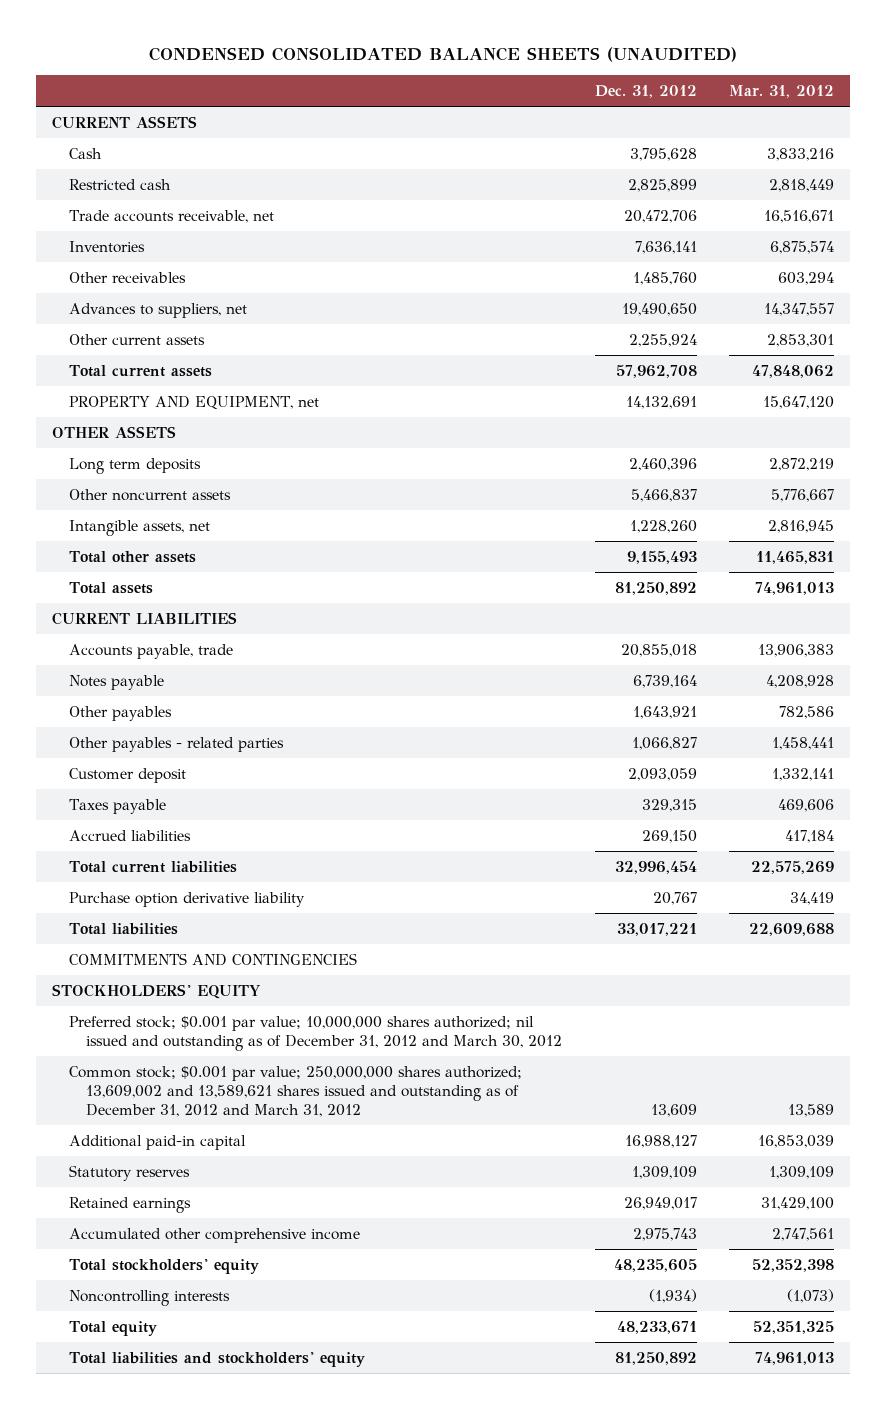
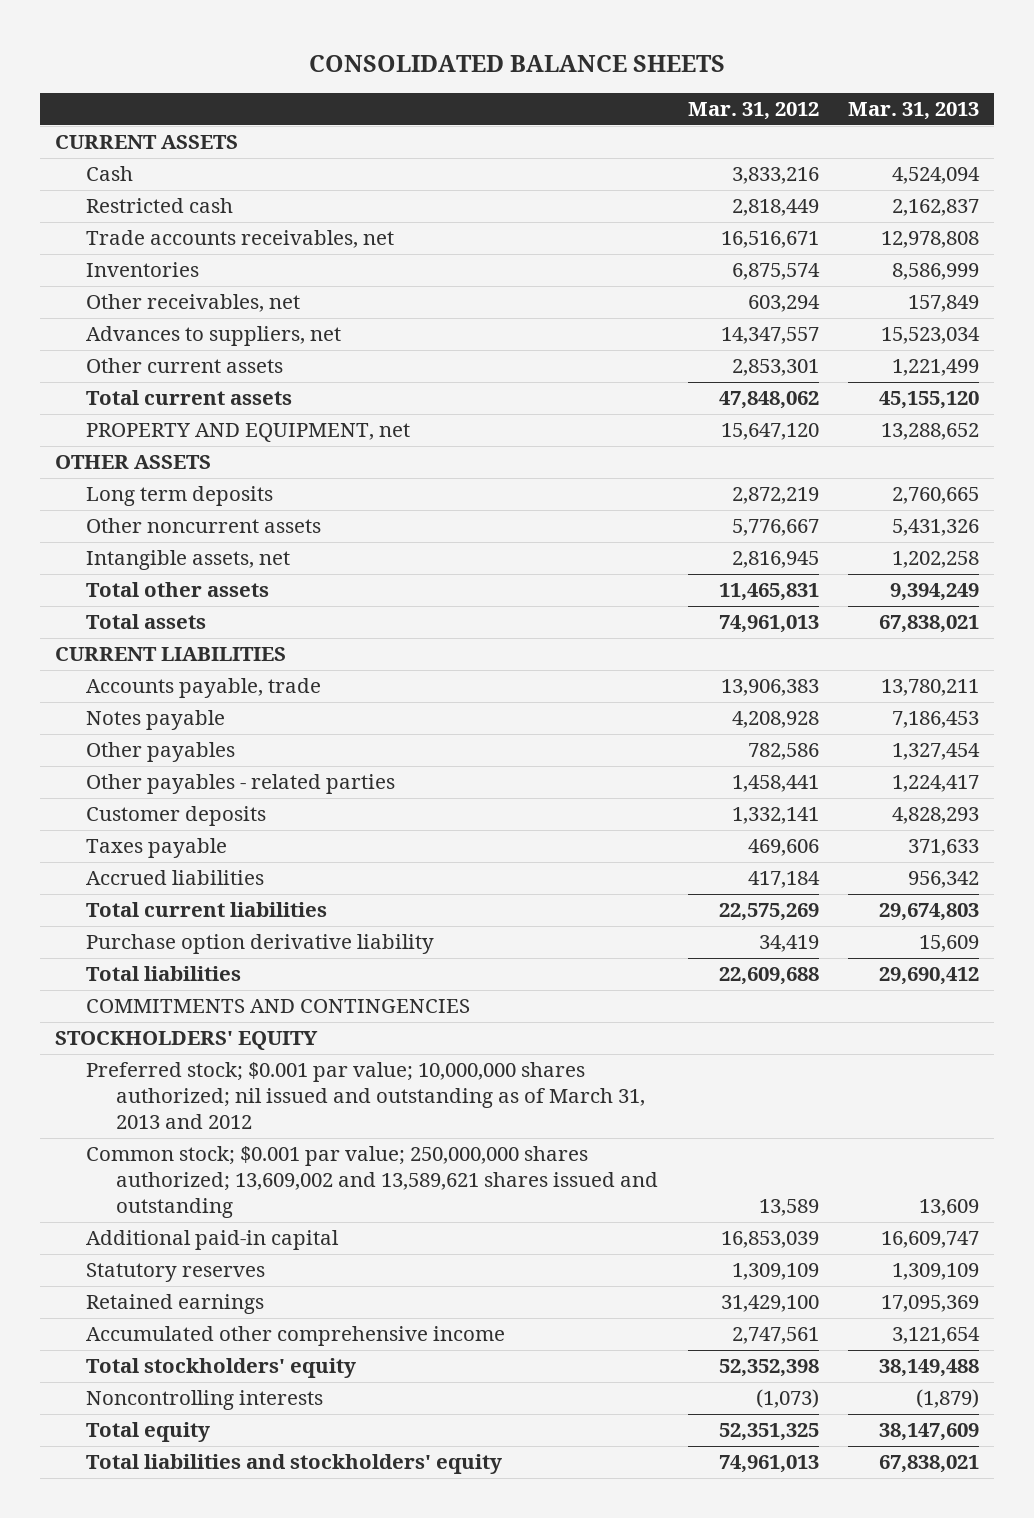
[149,47,738,63] CONDENSED CONSOLIDATED BALANCE SHEETS (UNAUDITED) -> [309,55,726,73] CONSOLIDATED BALANCE SHEETS
[594,85,697,99] Dec. 31, 2012 -> none
none -> [848,102,980,121] Mar. 31, 2013
[69,209,275,223] Trade accounts receivable, net -> [85,230,394,249] Trade accounts receivables, net
[69,271,187,283] Other receivables -> [85,294,300,313] Other receivables, net
[69,767,187,783] Customer deposit -> [85,806,266,827] Customer deposits
[69,1015,563,1051] Preferred stock; $0.001 par value; 10,000,000 shares authorized; nil issued and outstanding as of December 31, 2012 and March 30, 2012 -> [85,1062,646,1130] Preferred stock; $0.001 par value; 10,000,000 shares authorized; nil issued and outstanding as of March 31, 2013 and 2012
[69,1065,523,1118] Common stock; $0.001 par value; 250,000,000 shares authorized; 13,609,002 and 13,589,621 shares issued and outstanding as of December 31, 2012 and March 31, 2012 -> [85,1146,659,1219] Common stock; $0.001 par value; 250,000,000 shares authorized; 13,609,002 and 13,589,621 shares issued and outstanding

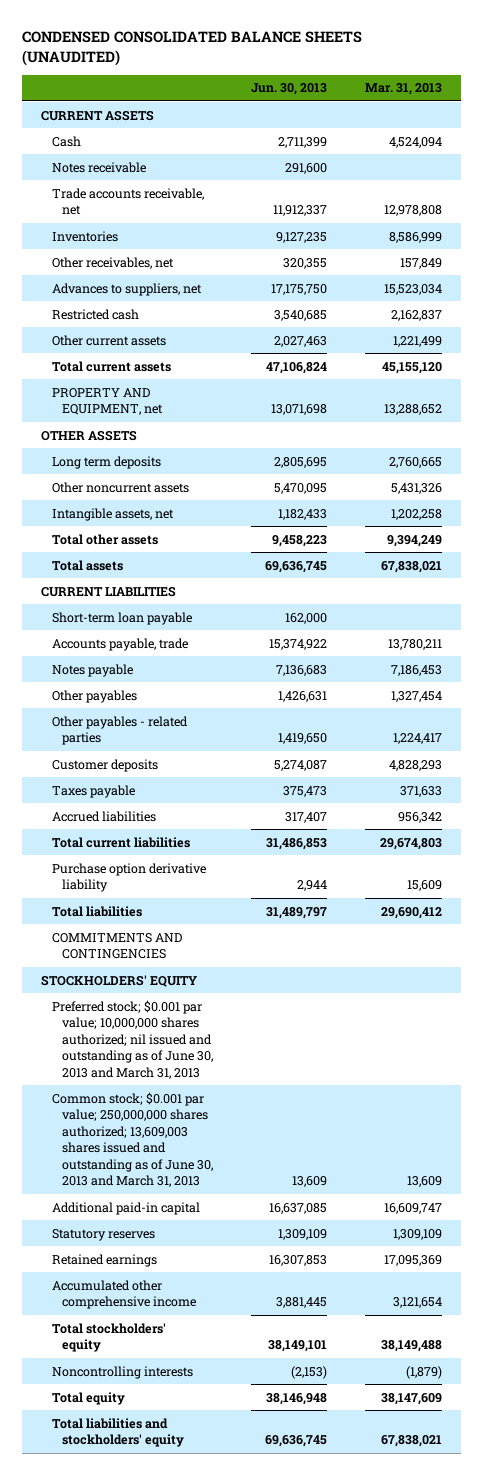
[309,55,726,73] CONSOLIDATED BALANCE SHEETS -> [22,31,363,66] CONDENSED CONSOLIDATED BALANCE SHEETS (UNAUDITED)
[687,102,819,121] Mar. 31, 2012 -> none
none -> [251,83,328,96] Jun. 30, 2013
none -> [51,161,146,173] Notes receivable
[85,230,394,249] Trade accounts receivables, net -> [51,187,204,216] Trade accounts receivable, net
[85,198,233,214] Restricted cash -> [51,308,139,320] Restricted cash
none -> [51,611,192,625] Short-term loan payable
[85,1062,646,1130] Preferred stock; $0.001 par value; 10,000,000 shares authorized; nil issued and outstanding as of March 31, 2013 and 2012 -> [51,999,213,1079] Preferred stock; $0.001 par value; 10,000,000 shares authorized; nil issued and outstanding as of June 30, 2013 and March 31, 2013
[85,1146,659,1219] Common stock; $0.001 par value; 250,000,000 shares authorized; 13,609,002 and 13,589,621 shares issued and outstanding -> [51,1091,213,1188] Common stock; $0.001 par value; 250,000,000 shares authorized; 13,609,003 shares issued and outstanding as of June 30, 2013 and March 31, 2013

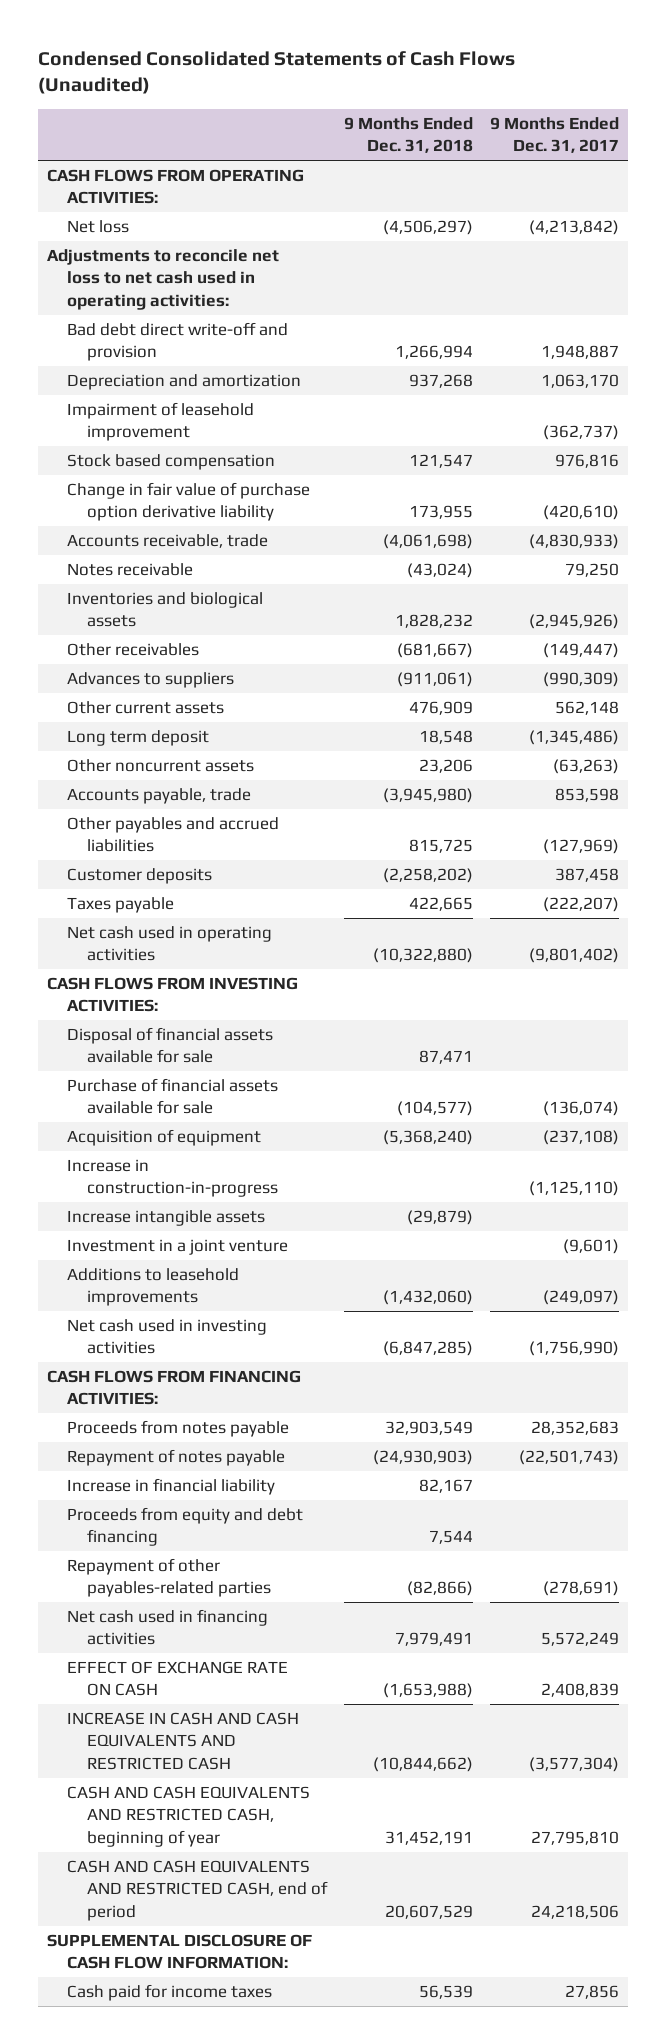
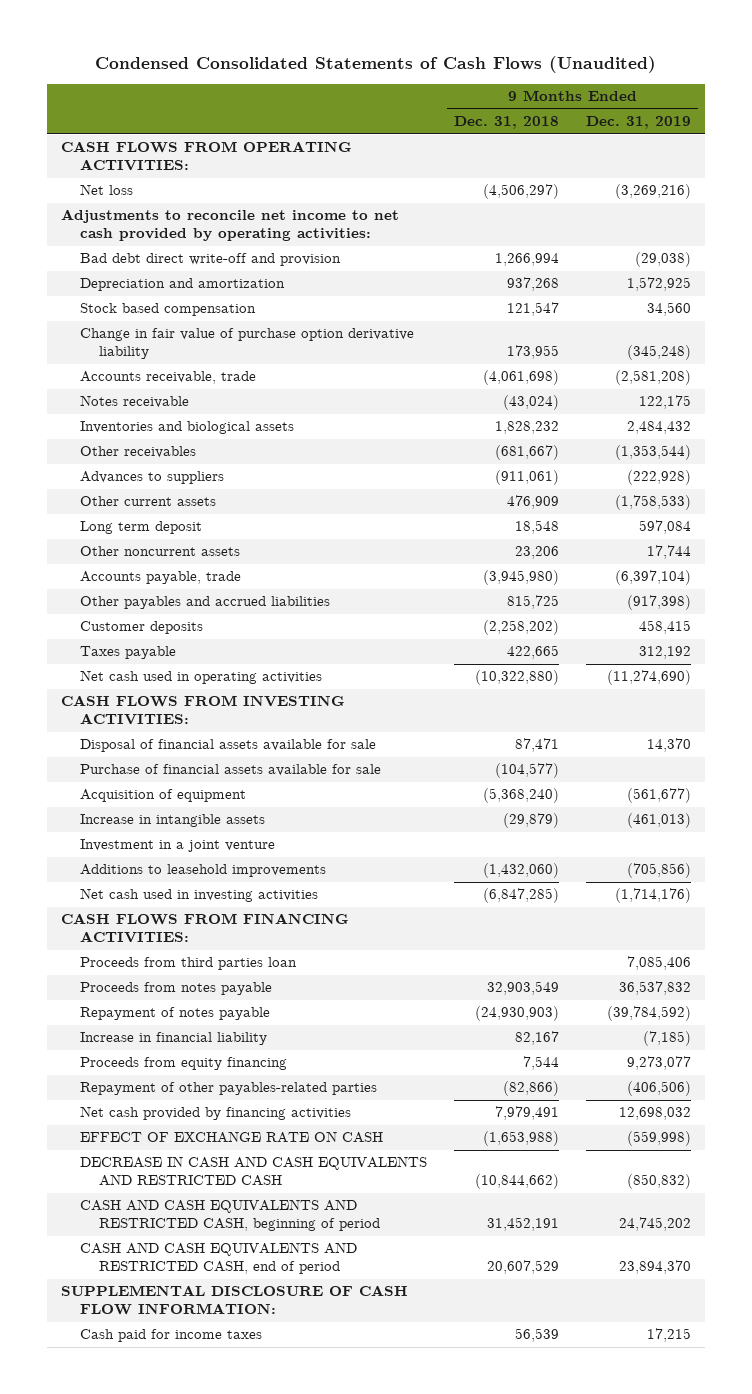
[490,116,620,153] 9 Months Ended Dec. 31, 2017 -> none
none -> [586,116,692,130] Dec. 31, 2019
[46,249,279,310] Adjustments to reconcile net loss to net cash used in operating activities: -> [60,209,399,242] Adjustments to reconcile net income to net cash provided by operating activities:
[66,402,254,442] Impairment of leasehold improvement -> none
[66,1159,278,1198] Increase in construction-in-progress -> none
[66,1210,265,1227] Increase intangible assets -> [80,814,266,828] Increase in intangible assets
none -> [80,957,298,971] Proceeds from third parties loan
[66,1507,303,1547] Proceeds from equity and debt financing -> [80,1057,288,1071] Proceeds from equity financing
[66,1609,268,1646] Net cash used in financing activities -> [80,1106,352,1121] Net cash provided by financing activities
[66,1712,299,1770] INCREASE IN CASH AND CASH EQUIVALENTS AND RESTRICTED CASH -> [80,1156,428,1187] DECREASE IN CASH AND CASH EQUIVALENTS AND RESTRICTED CASH
[66,1786,310,1847] CASH AND CASH EQUIVALENTS AND RESTRICTED CASH, beginning of year -> [80,1199,381,1232] CASH AND CASH EQUIVALENTS AND RESTRICTED CASH, beginning of period

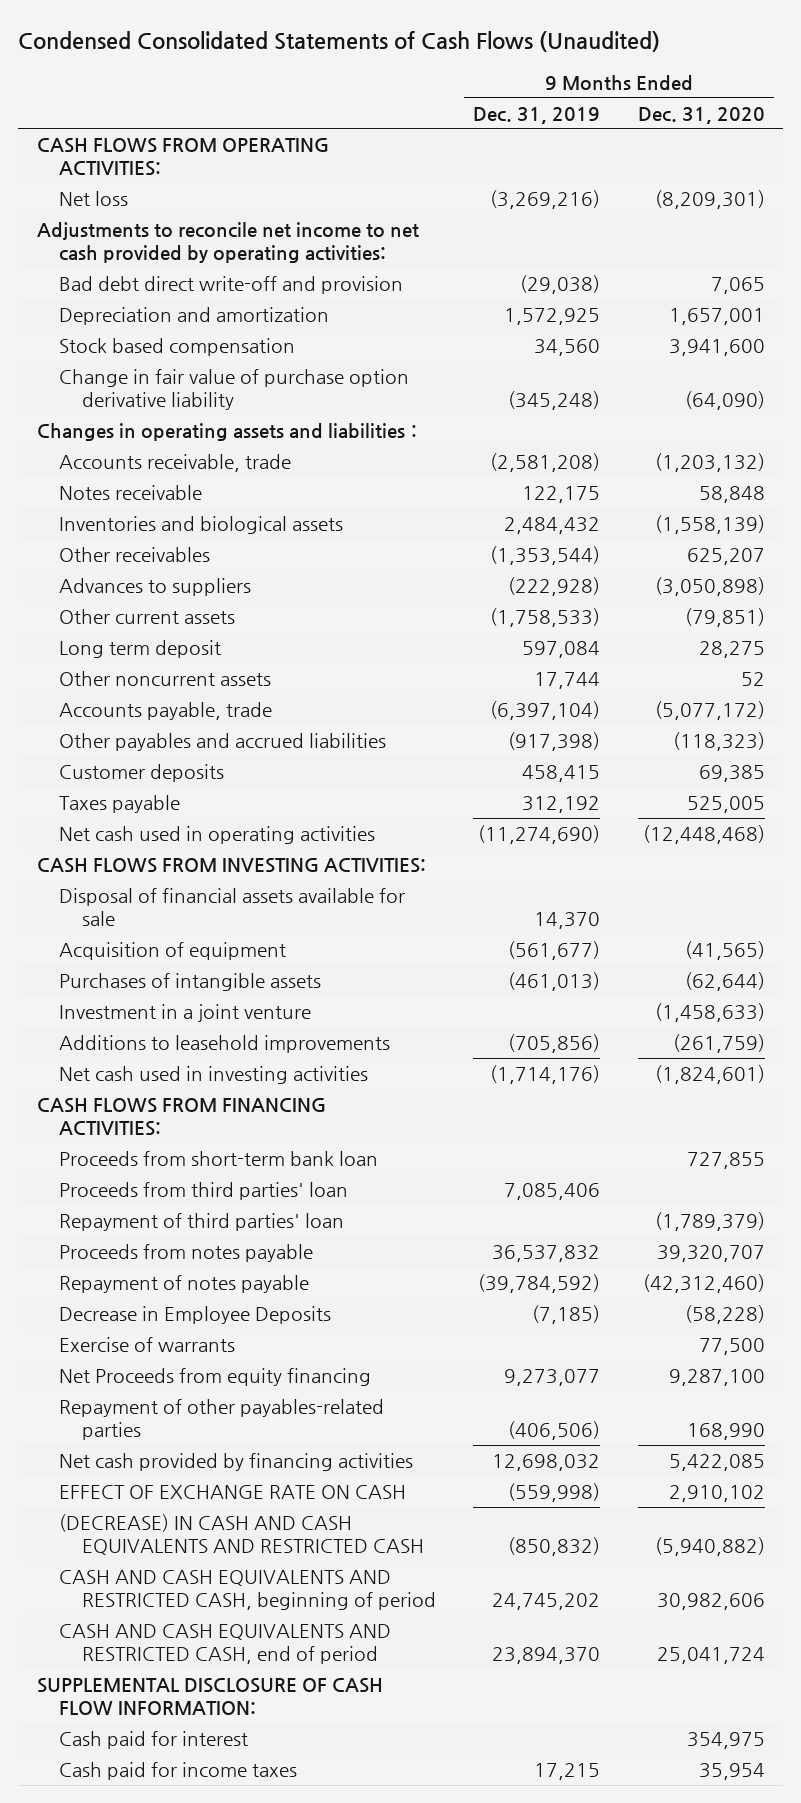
[454,116,560,130] Dec. 31, 2018 -> none
none -> [637,106,765,124] Dec. 31, 2020
none -> [36,422,423,441] Changes in operating assets and liabilities：
[80,764,382,777] Purchase of financial assets available for sale -> none
[80,814,266,828] Increase in intangible assets -> [59,972,322,991] Purchases of intangible assets
none -> [59,1150,379,1166] Proceeds from short-term bank loan
[80,957,298,971] Proceeds from third parties loan -> [59,1181,349,1200] Proceeds from third parties' loan
none -> [59,1212,345,1231] Repayment of third parties' loan
[80,1032,268,1046] Increase in financial liability -> [59,1305,332,1324] Decrease in Employee Deposits
none -> [59,1336,236,1352] Exercise of warrants
[80,1057,288,1071] Proceeds from equity financing -> [59,1367,372,1386] Net Proceeds from equity financing
[80,1156,428,1187] DECREASE IN CASH AND CASH EQUIVALENTS AND RESTRICTED CASH -> [59,1513,425,1556] (DECREASE) IN CASH AND CASH EQUIVALENTS AND RESTRICTED CASH
none -> [59,1730,249,1749] Cash paid for interest

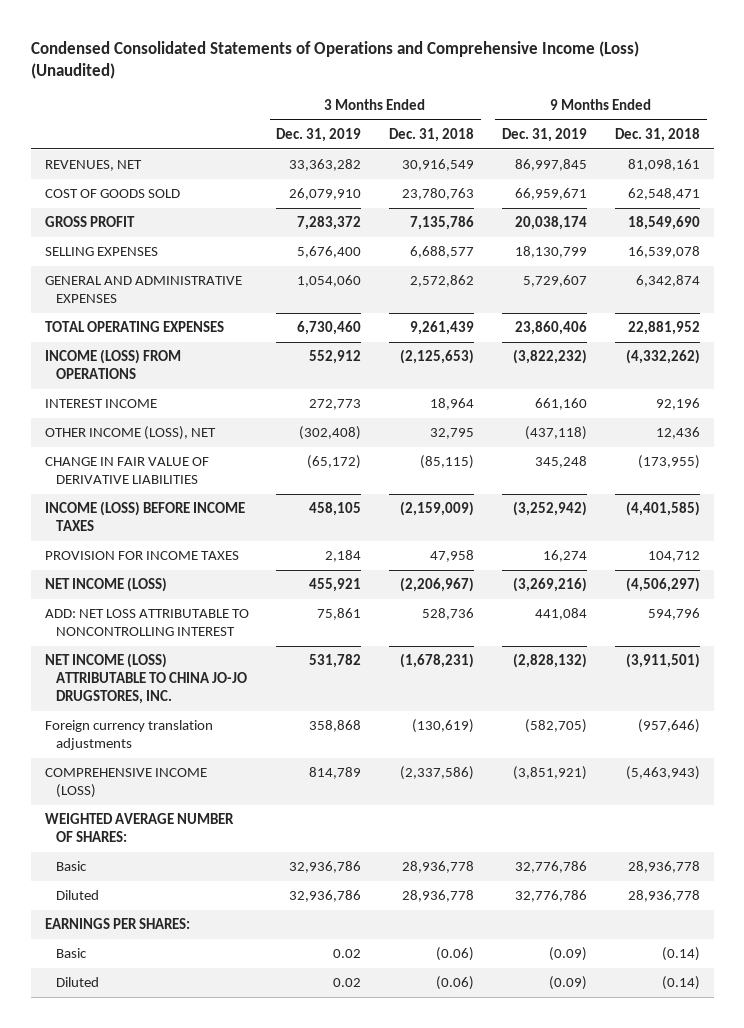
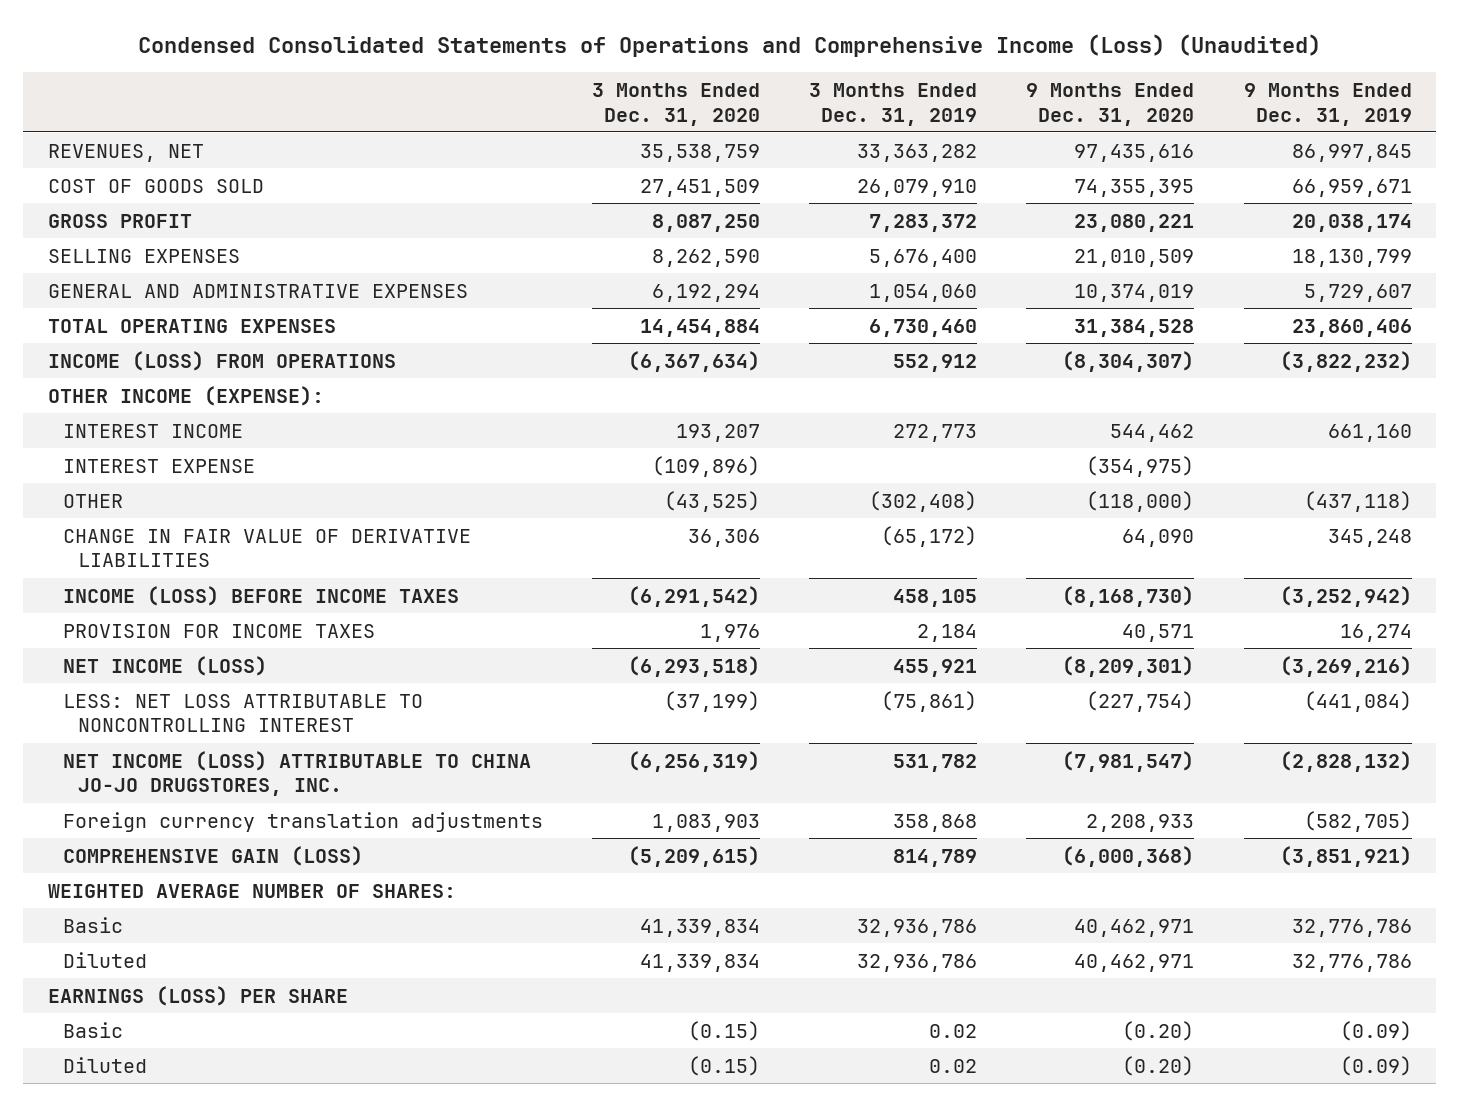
[389,128,475,143] Dec. 31, 2018 -> none
[614,128,700,143] Dec. 31, 2018 -> none
none -> [592,82,761,126] 3 Months Ended Dec. 31, 2020
none -> [1026,82,1195,126] 9 Months Ended Dec. 31, 2020
none -> [47,385,324,406] OTHER INCOME (EXPENSE):
none -> [62,458,255,473] INTEREST EXPENSE
[44,426,216,441] OTHER INCOME (LOSS), NET -> [62,493,123,508] OTHER
[44,609,249,637] ADD: NET LOSS ATTRIBUTABLE TO NONCONTROLLING INTEREST -> [62,693,423,733] LESS: NET LOSS ATTRIBUTABLE TO NONCONTROLLING INTEREST
[317,608,362,621] 75,861 -> [881,690,978,712] (75,861)
[534,608,587,621] 441,084 -> [1303,690,1412,712] (441,084)
[44,768,207,799] COMPREHENSIVE INCOME (LOSS) -> [62,845,363,866] COMPREHENSIVE GAIN (LOSS)
[44,918,190,930] EARNINGS PER SHARES: -> [47,985,348,1006] EARNINGS (LOSS) PER SHARE

